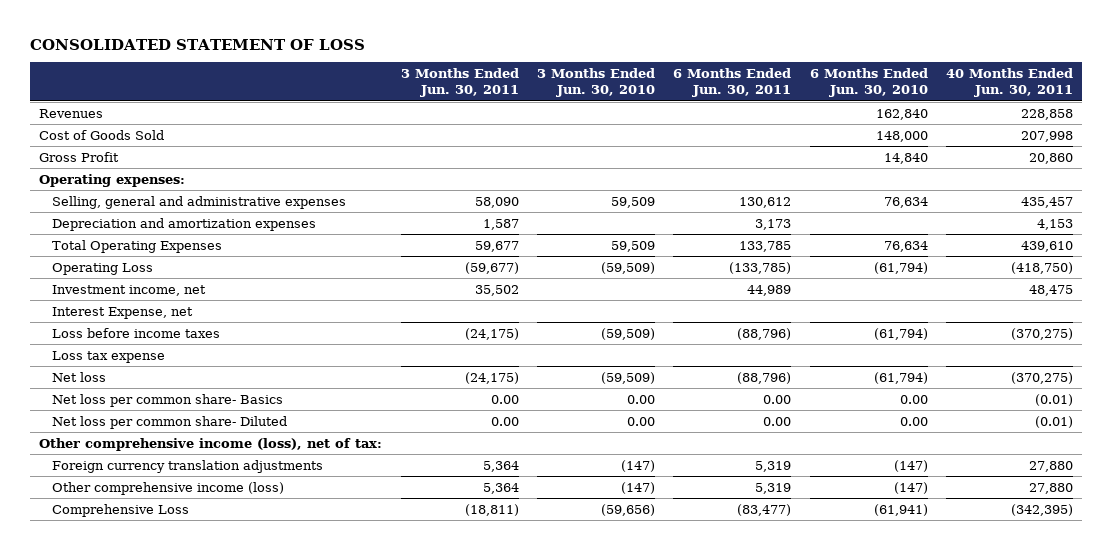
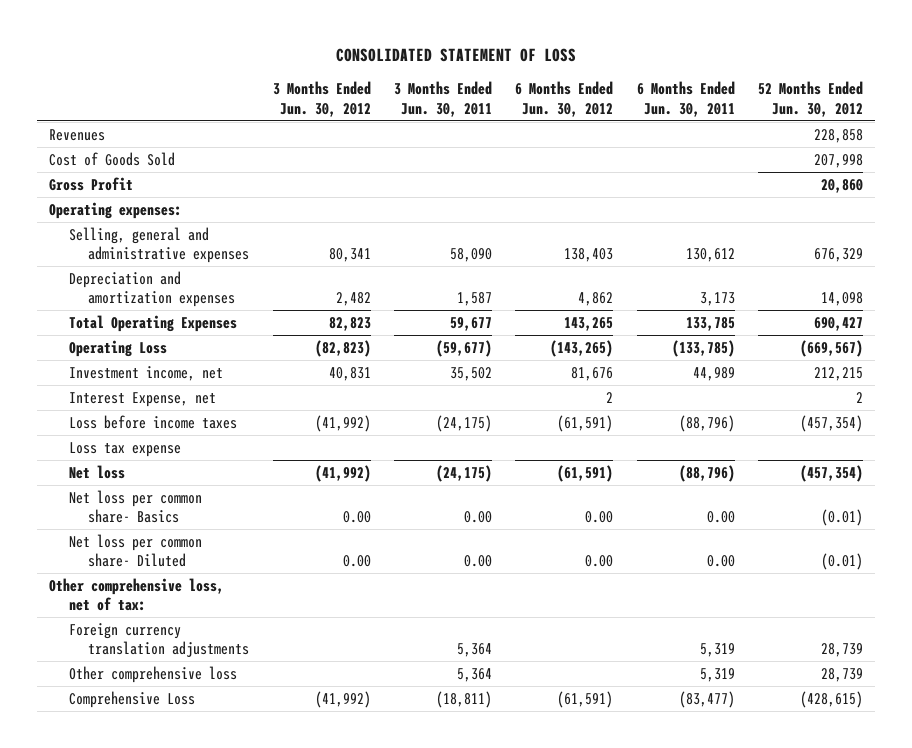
[536,67,655,98] 3 Months Ended Jun. 30, 2010 -> none
[809,67,928,98] 6 Months Ended Jun. 30, 2010 -> none
[945,67,1073,98] 40 Months Ended Jun. 30, 2011 -> none
none -> [272,81,371,117] 3 Months Ended Jun. 30, 2012
none -> [515,81,614,117] 6 Months Ended Jun. 30, 2012
none -> [758,81,864,117] 52 Months Ended Jun. 30, 2012
[39,437,383,451] Other comprehensive income (loss), net of tax: -> [48,577,224,612] Other comprehensive loss, net of tax:
[51,481,284,495] Other comprehensive income (loss) -> [68,665,237,683] Other comprehensive loss

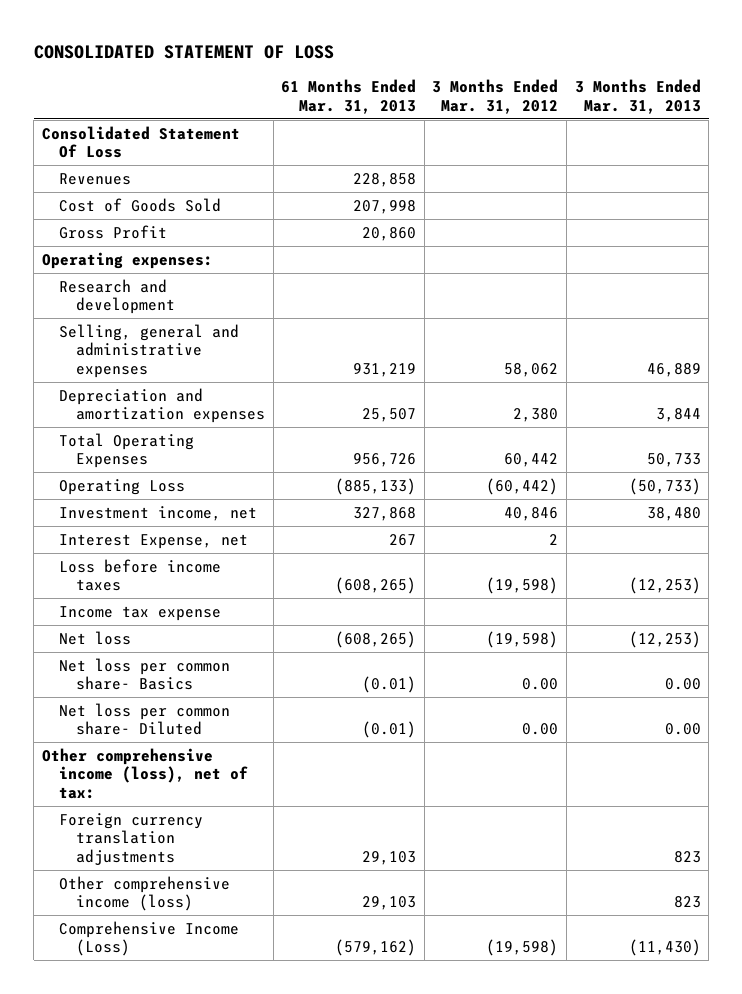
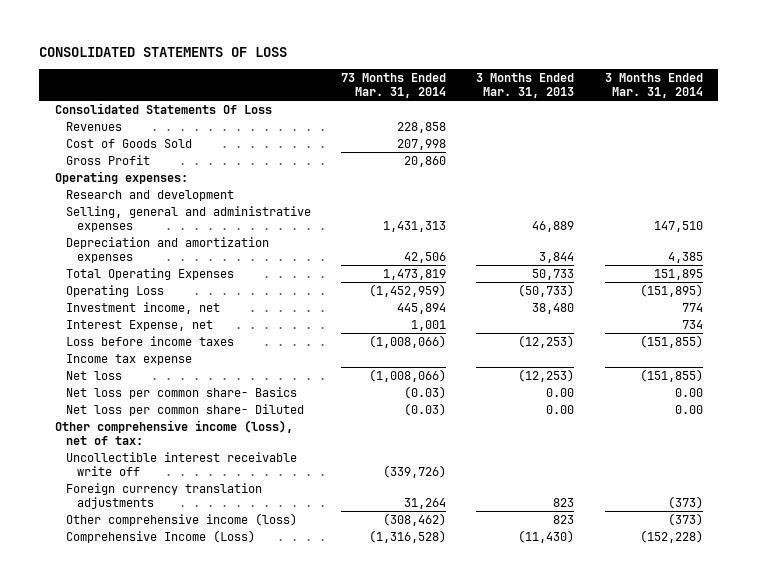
[33,44,334,59] CONSOLIDATED STATEMENT OF LOSS -> [39,47,288,58] CONSOLIDATED STATEMENTS OF LOSS
[281,79,417,114] 61 Months Ended Mar. 31, 2013 -> none
[432,79,559,114] 3 Months Ended Mar. 31, 2012 -> none
none -> [340,72,446,98] 73 Months Ended Mar. 31, 2014
none -> [604,72,703,98] 3 Months Ended Mar. 31, 2014
[41,125,240,159] Consolidated Statement Of Loss -> [54,102,272,114] Consolidated Statements Of Loss
none -> [65,451,297,476] Uncollectible interest receivable write off

